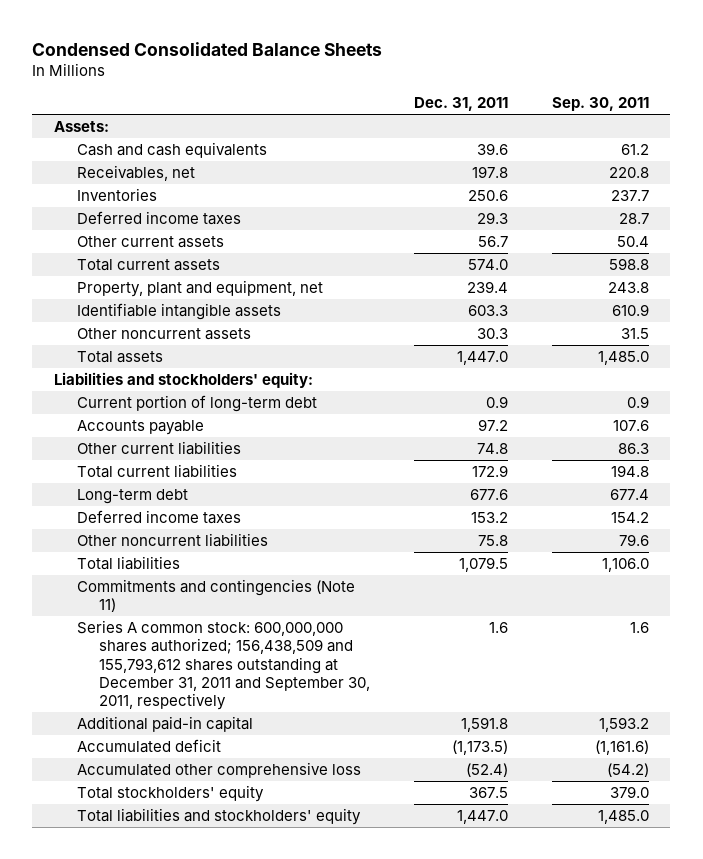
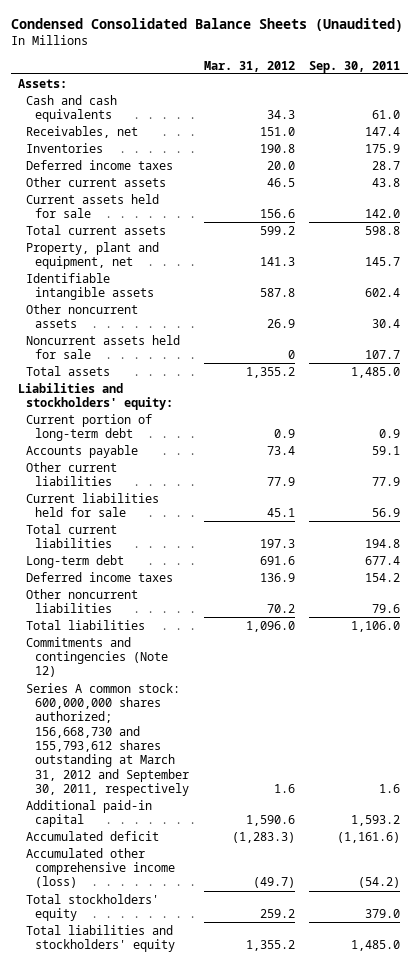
[32,41,383,56] Condensed Consolidated Balance Sheets -> [10,17,403,32] Condensed Consolidated Balance Sheets (Unaudited)
[413,97,508,112] Dec. 31, 2011 -> none
none -> [203,60,295,72] Mar. 31, 2012
[620,143,649,155] 61.2 -> [372,110,401,120] 61.0
[608,166,649,178] 220.8 -> [365,126,401,136] 147.4
[610,189,649,201] 237.7 -> [365,143,401,153] 175.9
[616,235,649,247] 50.4 -> [372,177,401,187] 43.8
none -> [26,193,160,219] Current assets held for sale
[607,281,649,293] 243.8 -> [365,257,401,267] 145.7
[611,303,649,316] 610.9 -> [365,288,401,298] 602.4
[620,327,649,339] 31.5 -> [372,319,401,329] 30.4
none -> [26,334,181,360] Noncurrent assets held for sale
[612,419,649,431] 107.6 -> [372,445,401,455] 59.1
[617,442,649,454] 86.3 -> [372,477,401,487] 77.9
none -> [26,492,160,518] Current liabilities held for sale
[76,578,355,613] Commitments and contingencies (Note 11) -> [26,636,168,678] Commitments and contingencies (Note 12)
[76,619,371,711] Series A common stock: 600,000,000 shares authorized; 156,438,509 and 155,793,612 shares outstanding at December 31, 2011 and September 30, 2011, respectively -> [26,682,189,796] Series A common stock: 600,000,000 shares authorized; 156,668,730 and 155,793,612 shares outstanding at March 31, 2012 and September 30, 2011, respectively
[76,761,361,778] Accumulated other comprehensive loss -> [26,847,175,889] Accumulated other comprehensive income (loss)

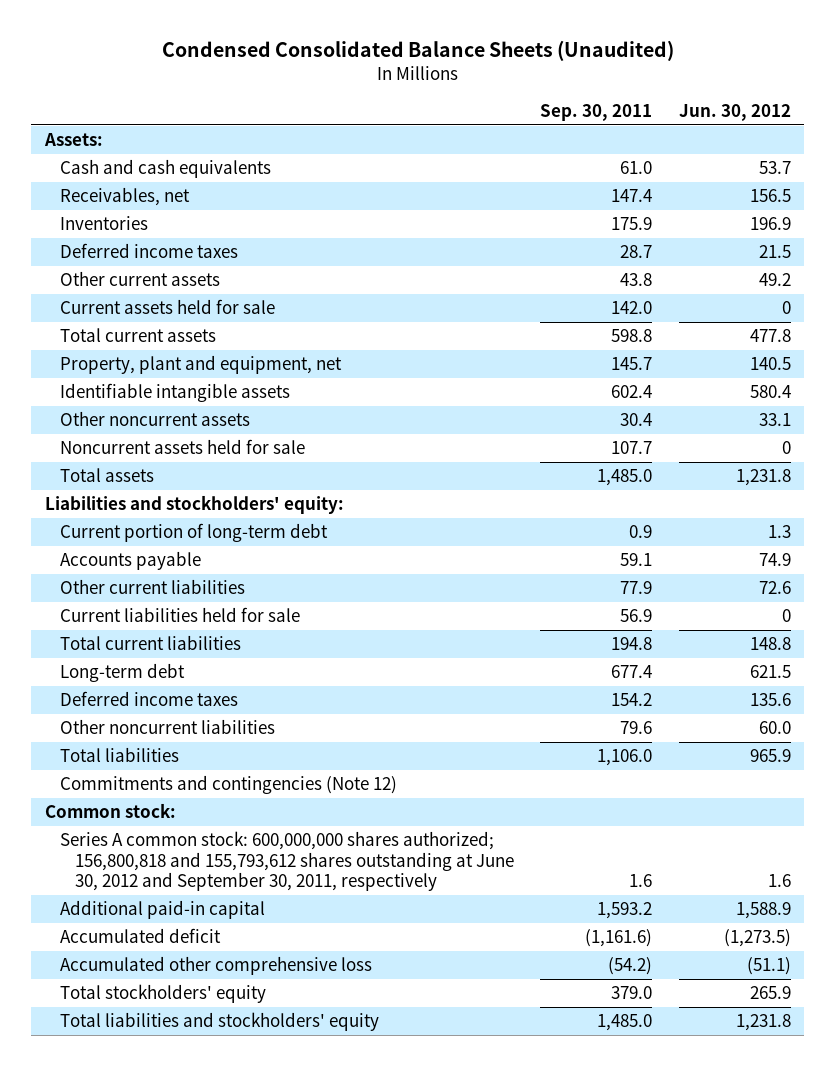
[203,60,295,72] Mar. 31, 2012 -> none
none -> [678,103,791,121] Jun. 30, 2012
none -> [44,803,176,819] Common stock:
[26,682,189,796] Series A common stock: 600,000,000 shares authorized; 156,668,730 and 155,793,612 shares outstanding at March 31, 2012 and September 30, 2011, respectively -> [59,831,514,891] Series A common stock: 600,000,000 shares authorized; 156,800,818 and 155,793,612 shares outstanding at June 30, 2012 and September 30, 2011, respectively
[26,847,175,889] Accumulated other comprehensive income (loss) -> [59,956,372,976] Accumulated other comprehensive loss

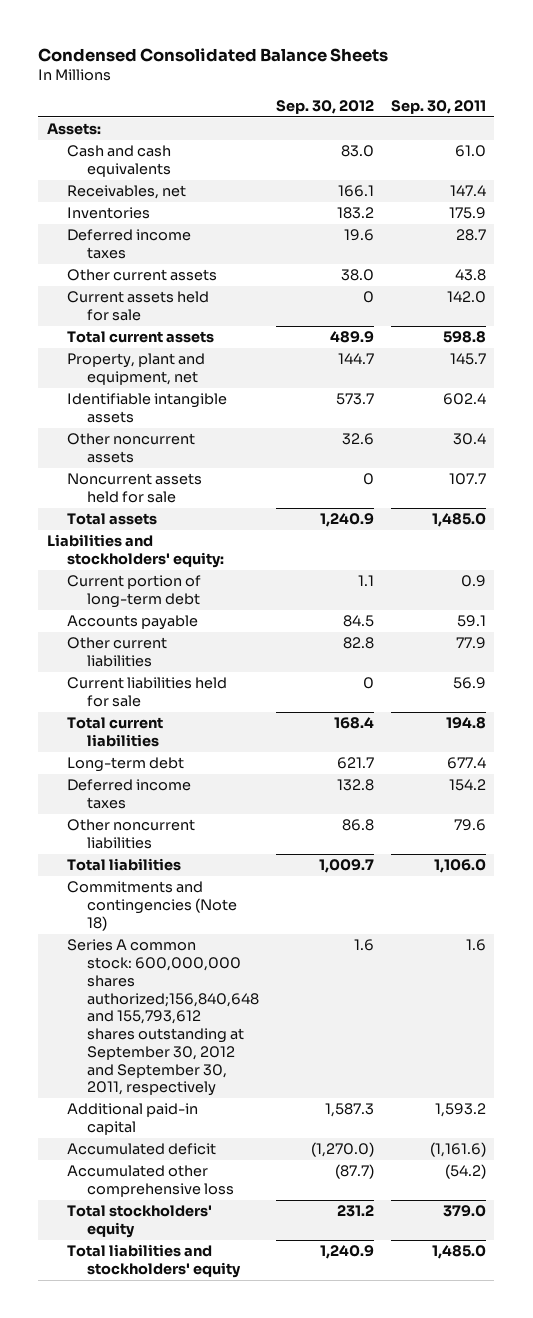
[161,40,674,62] Condensed Consolidated Balance Sheets (Unaudited) -> [38,47,389,62] Condensed Consolidated Balance Sheets
[678,103,791,121] Jun. 30, 2012 -> none
none -> [276,100,375,115] Sep. 30, 2012
[44,803,176,819] Common stock: -> none
[59,775,397,795] Commitments and contingencies (Note 12) -> [67,881,238,931] Commitments and contingencies (Note 18)
[59,831,514,891] Series A common stock: 600,000,000 shares authorized; 156,800,818 and 155,793,612 shares outstanding at June 30, 2012 and September 30, 2011, respectively -> [67,939,260,1097] Series A common stock: 600,000,000 shares authorized;156,840,648 and 155,793,612 shares outstanding at September 30, 2012 and September 30, 2011, respectively

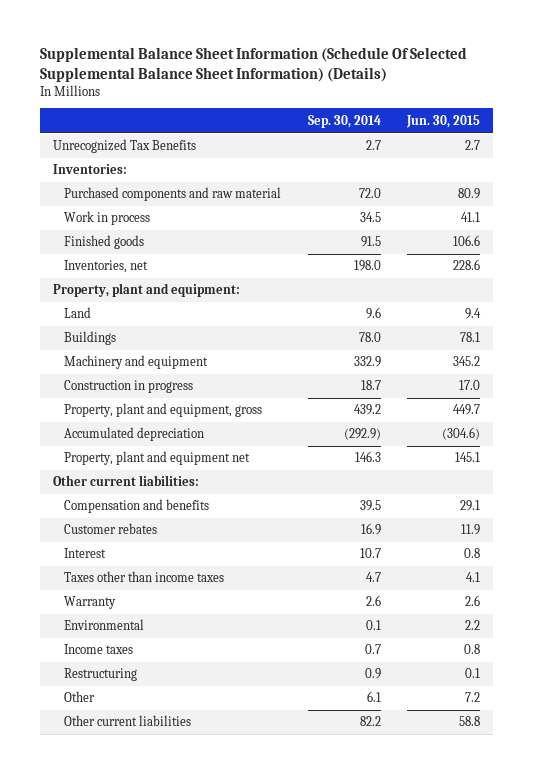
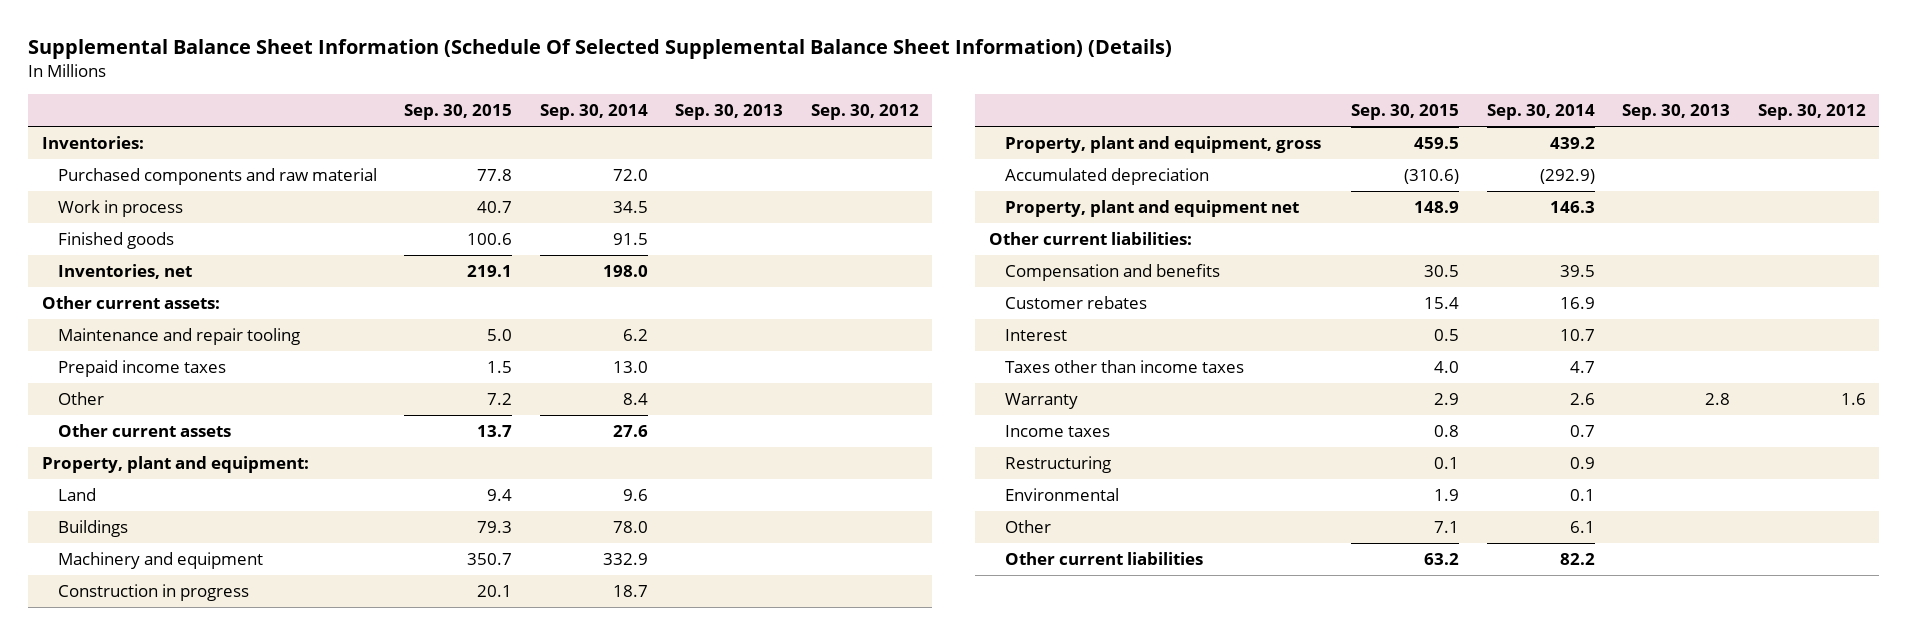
[406,114,481,128] Jun. 30, 2015 -> none
none -> [404,104,513,121] Sep. 30, 2015
none -> [675,104,784,121] Sep. 30, 2013
none -> [810,104,919,121] Sep. 30, 2012
[52,139,196,154] Unrecognized Tax Benefits -> none
none -> [41,296,220,310] Other current assets:
none -> [57,328,300,346] Maintenance and repair tooling
none -> [57,360,226,378] Prepaid income taxes
none -> [57,392,104,406] Other
none -> [57,424,231,438] Other current assets
[64,619,145,631] Environmental -> [1004,488,1119,502] Environmental

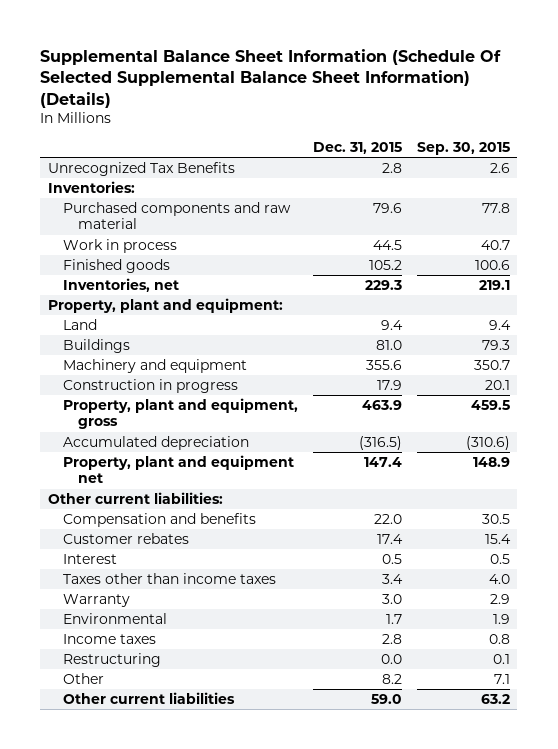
[539,104,648,121] Sep. 30, 2014 -> none
[675,104,784,121] Sep. 30, 2013 -> none
[810,104,919,121] Sep. 30, 2012 -> none
none -> [312,141,402,154] Dec. 31, 2015
none -> [47,161,235,176] Unrecognized Tax Benefits
[41,296,220,310] Other current assets: -> none
[57,328,300,346] Maintenance and repair tooling -> none
[57,360,226,378] Prepaid income taxes -> none
[57,392,104,406] Other -> none
[57,424,231,438] Other current assets -> none
[1004,488,1119,502] Environmental -> [62,612,167,624] Environmental

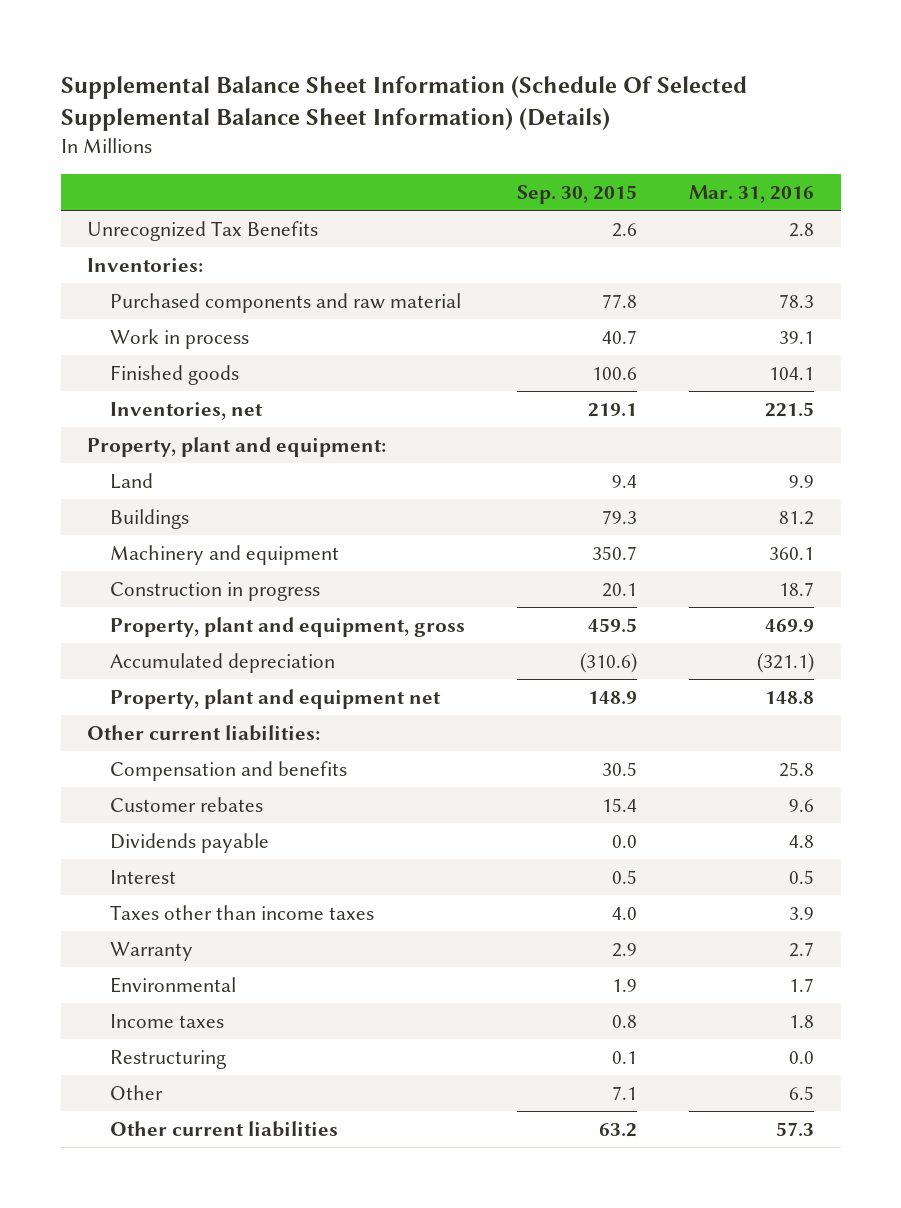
[312,141,402,154] Dec. 31, 2015 -> none
none -> [689,185,815,204] Mar. 31, 2016
none -> [109,832,269,853] Dividends payable

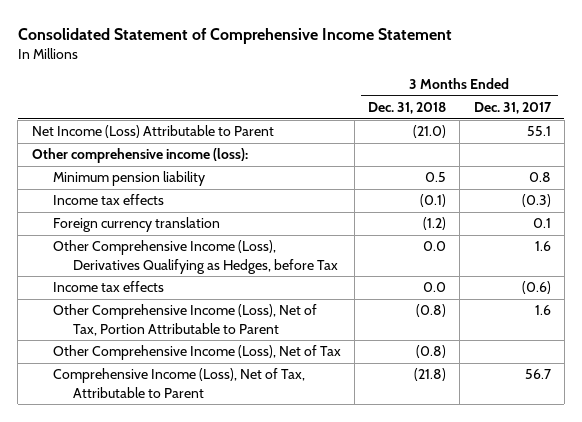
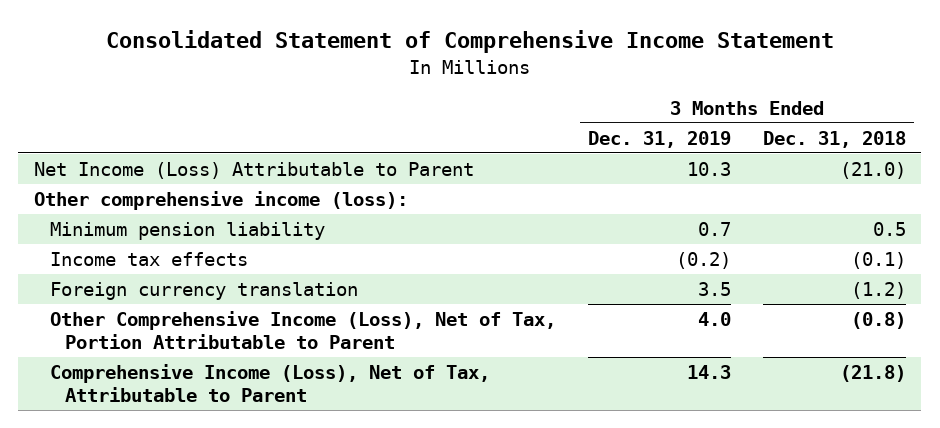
[473,101,552,114] Dec. 31, 2017 -> none
none -> [587,130,731,148] Dec. 31, 2019
[52,240,339,274] Other Comprehensive Income (Loss), Derivatives Qualifying as Hedges, before Tax -> none
[52,281,164,293] Income tax effects -> none
[52,345,341,361] Other Comprehensive Income (Loss), Net of Tax -> none

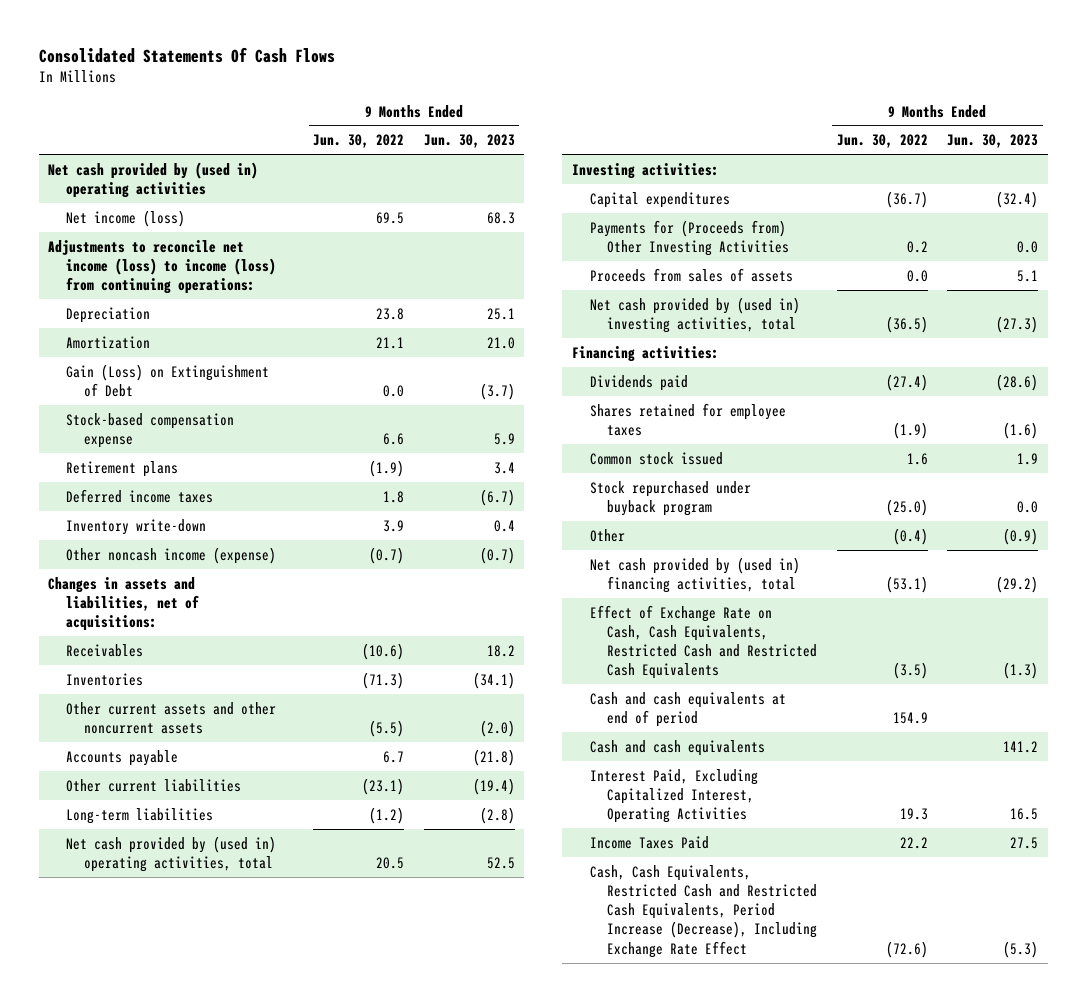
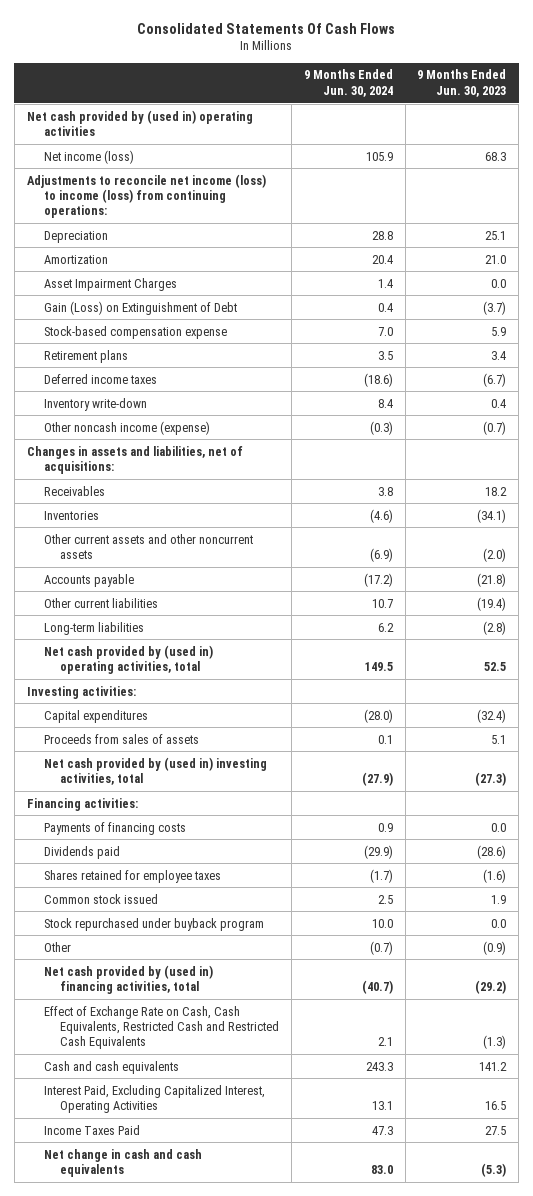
[313,134,405,149] Jun. 30, 2022 -> none
none -> [303,69,393,97] 9 Months Ended Jun. 30, 2024
none -> [43,277,177,291] Asset Impairment Charges
[589,219,790,256] Payments for (Proceeds from) Other Investing Activities -> none
none -> [43,821,186,835] Payments of financing costs
[589,691,786,727] Cash and cash equivalents at end of period -> none
[589,864,818,958] Cash, Cash Equivalents, Restricted Cash and Restricted Cash Equivalents, Period Increase (Decrease), Including Exchange Rate Effect -> [43,1148,202,1178] Net change in cash and cash equivalents

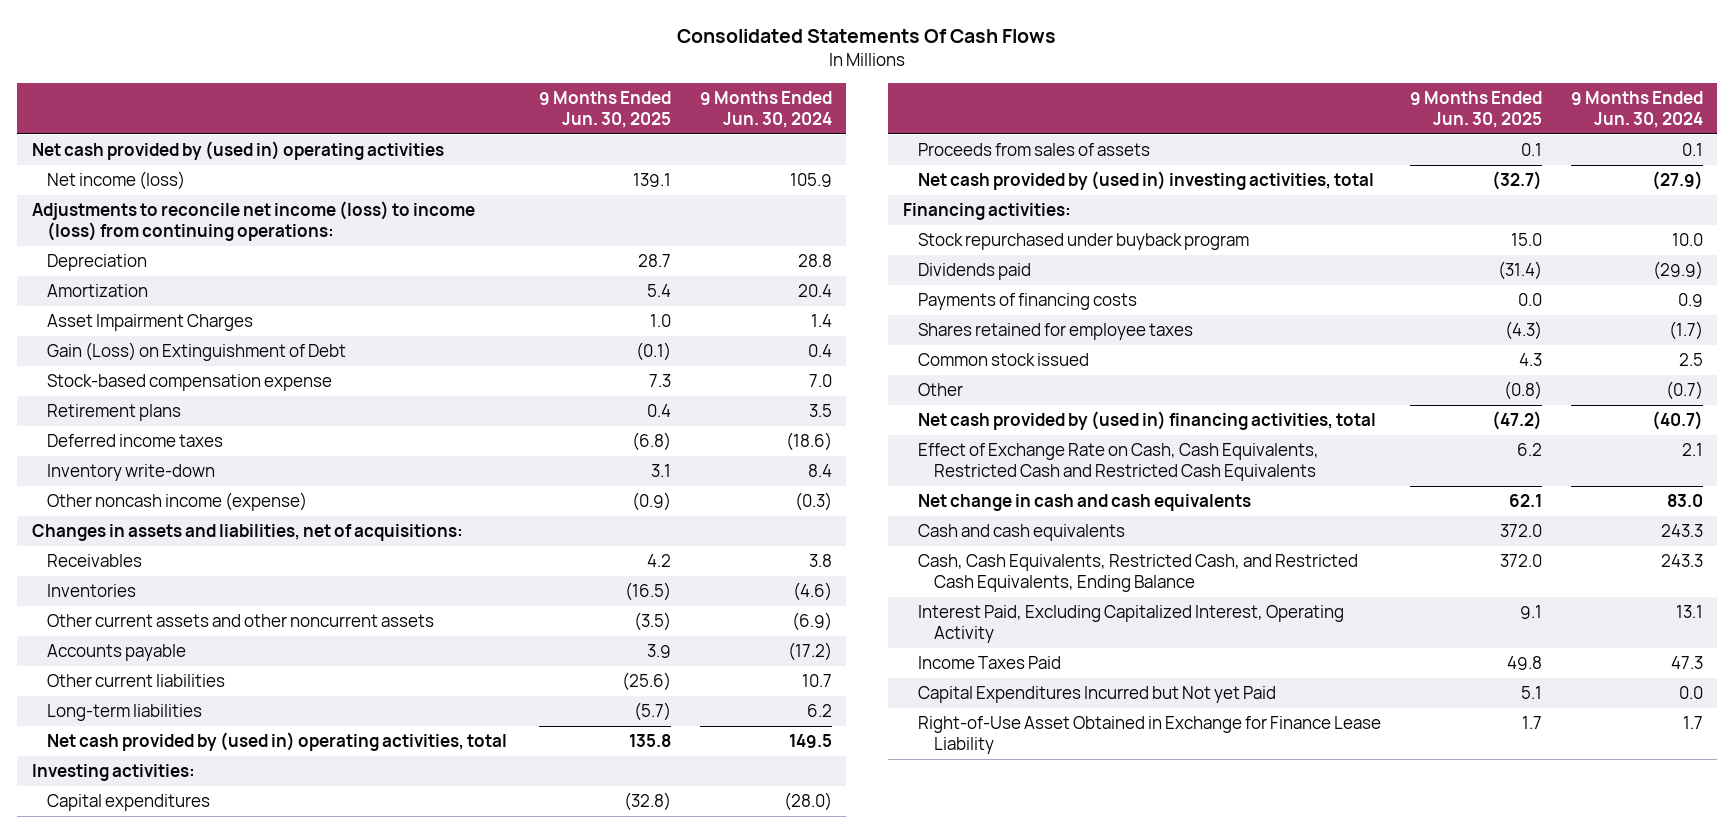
[417,69,507,97] 9 Months Ended Jun. 30, 2023 -> none
none -> [538,91,671,129] 9 Months Ended Jun. 30, 2025
[43,917,264,931] Stock repurchased under buyback program -> [918,233,1250,251] Stock repurchased under buyback program
[43,821,186,835] Payments of financing costs -> [918,293,1138,311] Payments of financing costs
[43,1148,202,1178] Net change in cash and cash equivalents -> [918,494,1252,512] Net change in cash and cash equivalents
none -> [918,554,1359,593] Cash, Cash Equivalents, Restricted Cash, and Restricted Cash Equivalents, Ending Balance
[43,1084,265,1114] Interest Paid, Excluding Capitalized Interest, Operating Activities -> [918,605,1345,644] Interest Paid, Excluding Capitalized Interest, Operating Activity
none -> [918,686,1277,704] Capital Expenditures Incurred but Not yet Paid
none -> [918,716,1382,755] Right-of-Use Asset Obtained in Exchange for Finance Lease Liability

